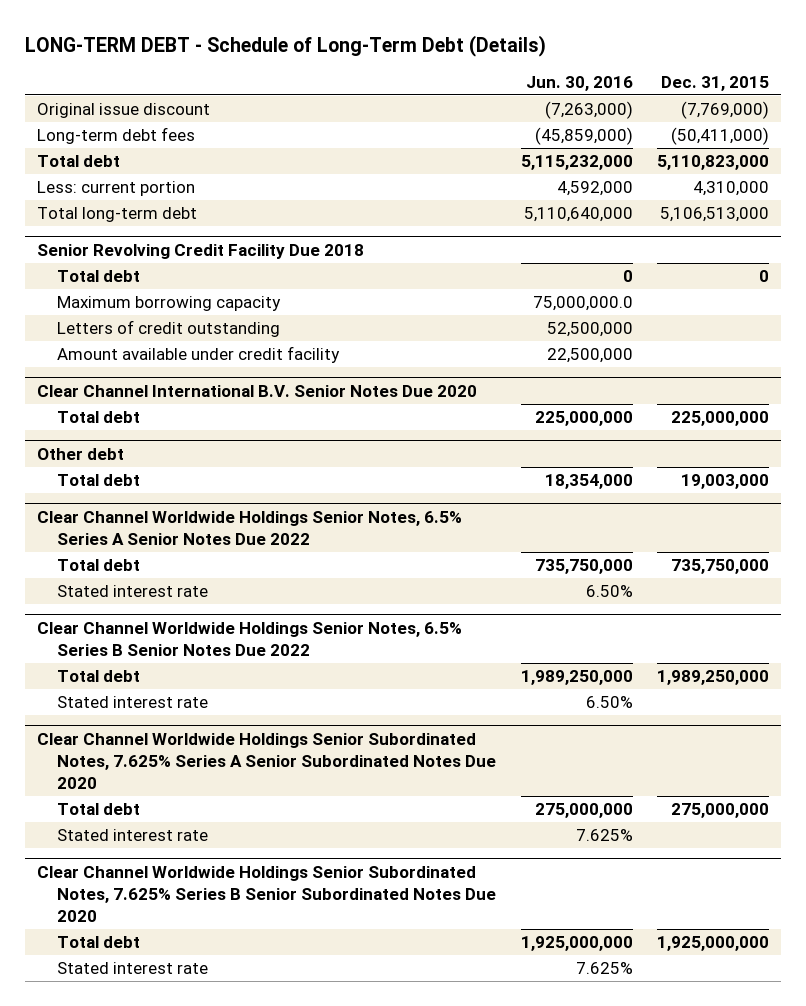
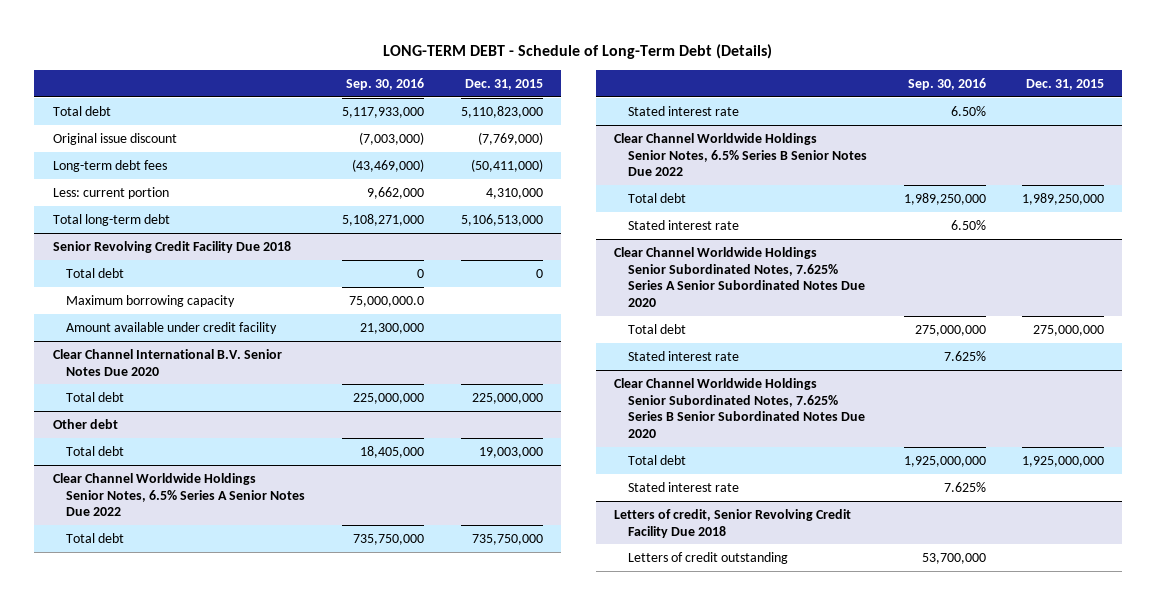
[525,75,633,91] Jun. 30, 2016 -> none
none -> [345,78,424,91] Sep. 30, 2016
[37,155,121,168] Total debt -> [52,105,111,116] Total debt
[57,320,281,338] Letters of credit outstanding -> none
none -> [614,508,852,538] Letters of credit, Senior Revolving Credit Facility Due 2018
none -> [628,551,789,564] Letters of credit outstanding

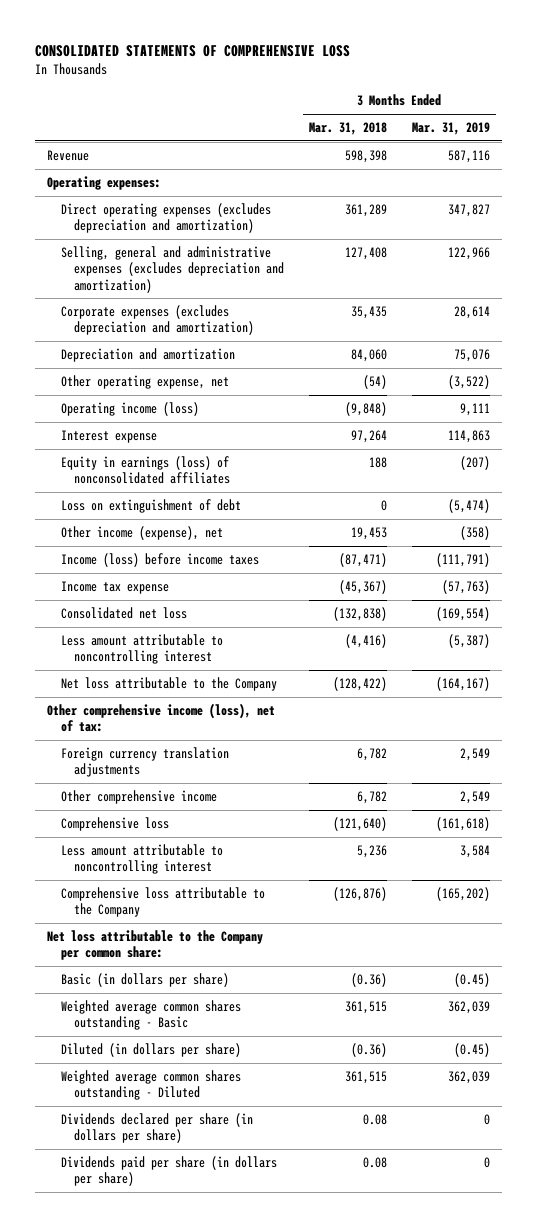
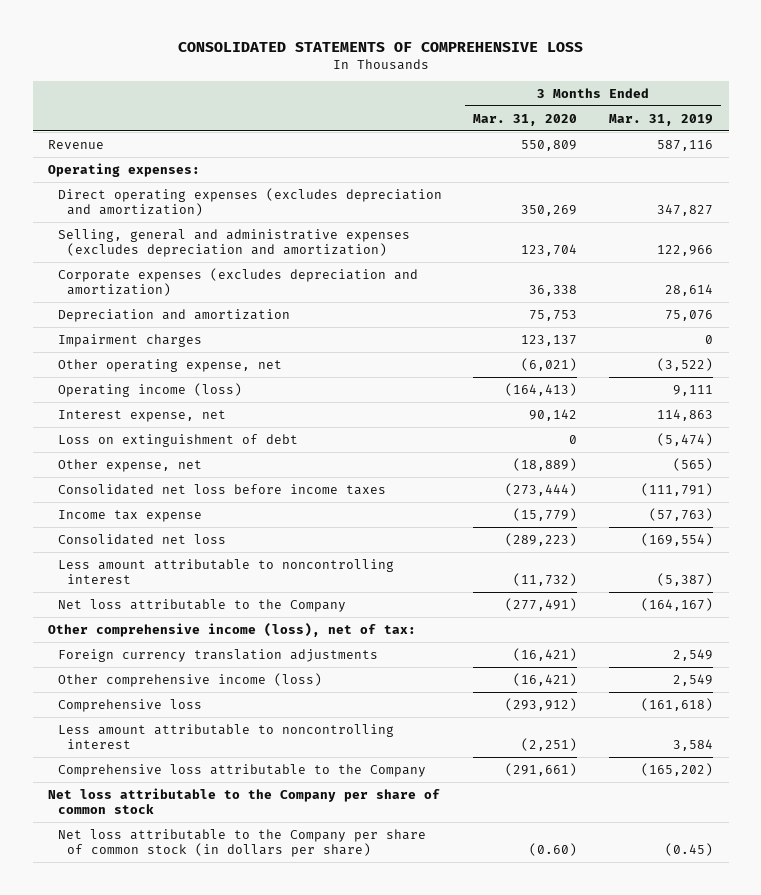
[309,122,388,136] Mar. 31, 2018 -> none
none -> [473,113,578,126] Mar. 31, 2020
none -> [57,333,202,347] Impairment charges
[60,456,231,485] Equity in earnings (loss) of nonconsolidated affiliates -> none
[60,430,157,444] Interest expense -> [57,409,226,422] Interest expense, net
[60,526,223,541] Other income (expense), net -> [57,458,202,472] Other expense, net
[459,526,490,541] (358) -> [672,457,713,471] (565)
[60,553,259,568] Income (loss) before income taxes -> [57,483,386,495] Consolidated net loss before income taxes
[60,790,217,805] Other comprehensive income -> [57,672,322,687] Other comprehensive income (loss)
[60,1000,241,1031] Weighted average common shares outstanding - Basic -> none
[60,1043,241,1058] Diluted (in dollars per share) -> none
[60,1070,241,1101] Weighted average common shares outstanding - Diluted -> none
[60,1113,253,1144] Dividends declared per share (in dollars per share) -> none
[60,1156,277,1187] Dividends paid per share (in dollars per share) -> none
[47,930,264,961] Net loss attributable to the Company per common share: -> [48,787,441,814] Net loss attributable to the Company per share of common stock
[60,973,229,988] Basic (in dollars per share) -> [57,828,426,857] Net loss attributable to the Company per share of common stock (in dollars per share)

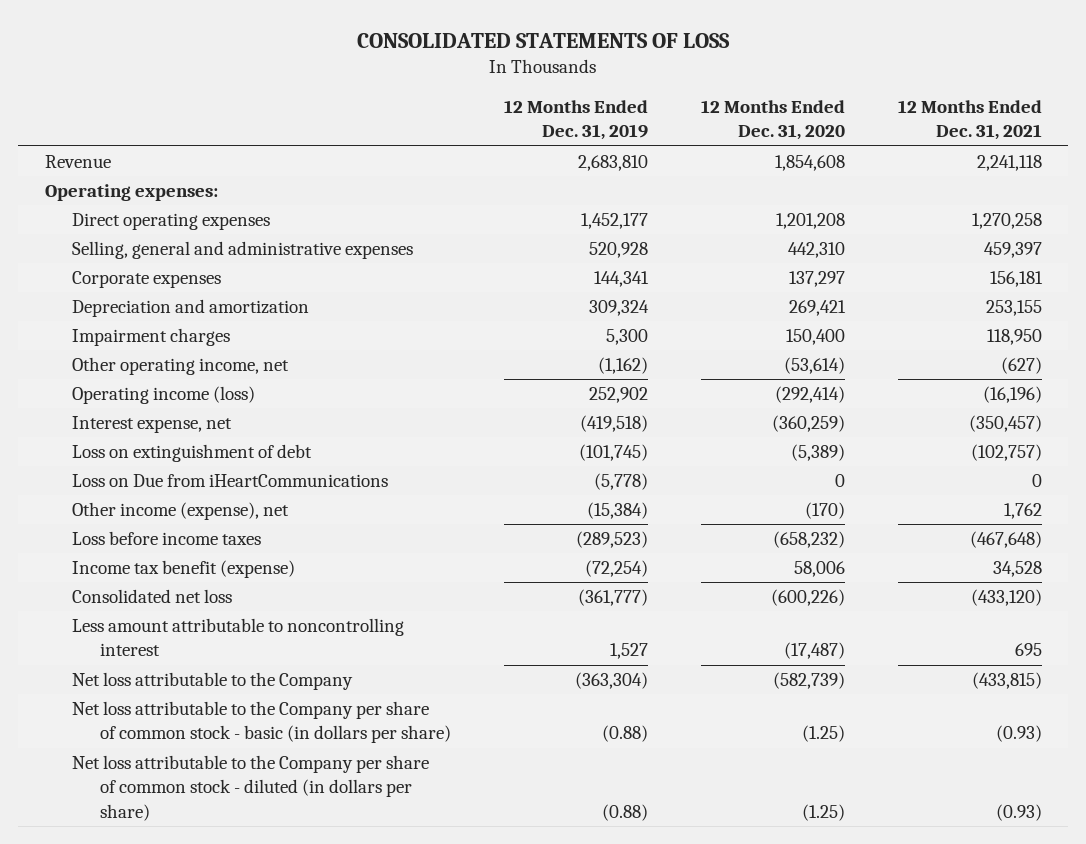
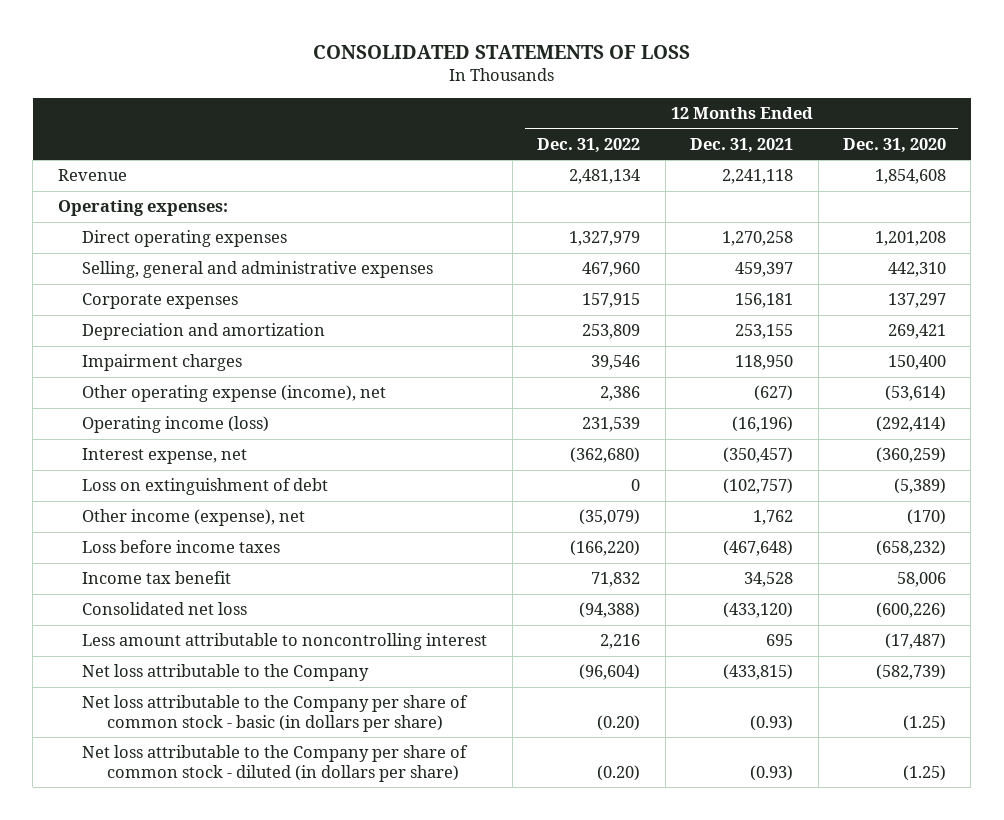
[503,100,648,141] 12 Months Ended Dec. 31, 2019 -> none
none -> [537,137,641,153] Dec. 31, 2022
[72,357,290,376] Other operating income, net -> [82,385,387,403] Other operating expense (income), net
[72,474,389,488] Loss on Due from iHeartCommunications -> none
[72,560,296,579] Income tax benefit (expense) -> [82,571,232,585] Income tax benefit

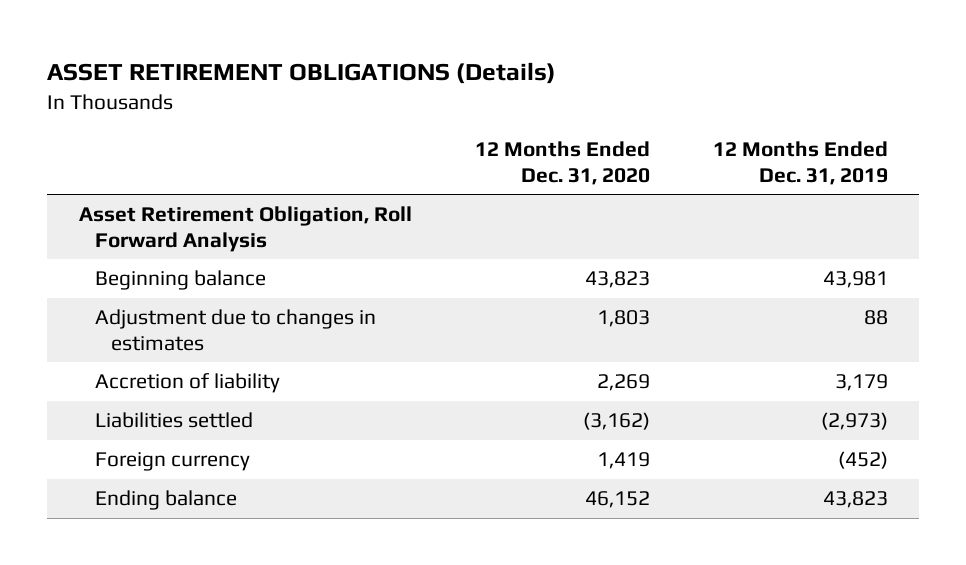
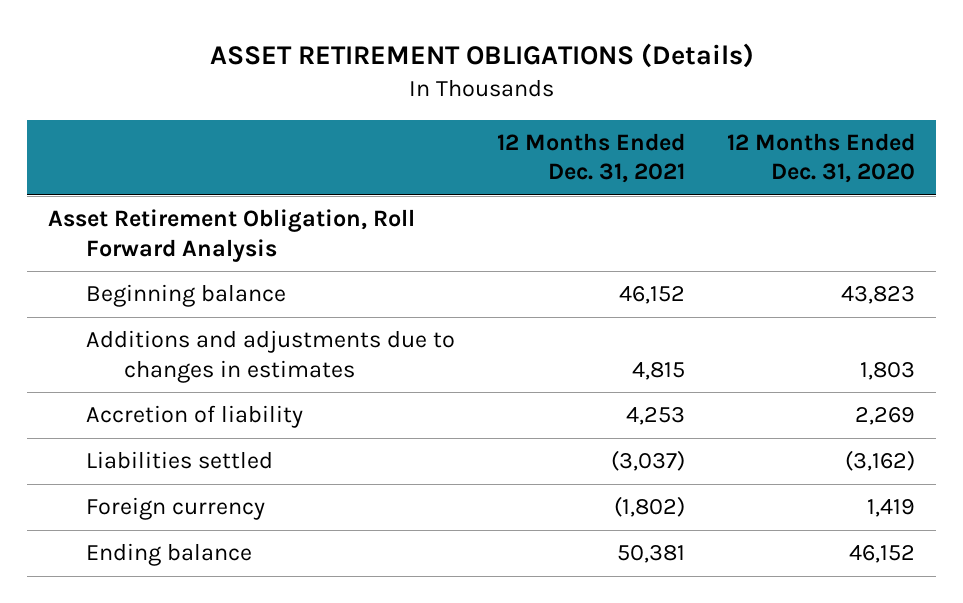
[712,141,888,185] 12 Months Ended Dec. 31, 2019 -> none
none -> [497,133,686,184] 12 Months Ended Dec. 31, 2021
[94,309,376,351] Adjustment due to changes in estimates -> [86,330,456,383] Additions and adjustments due to changes in estimates

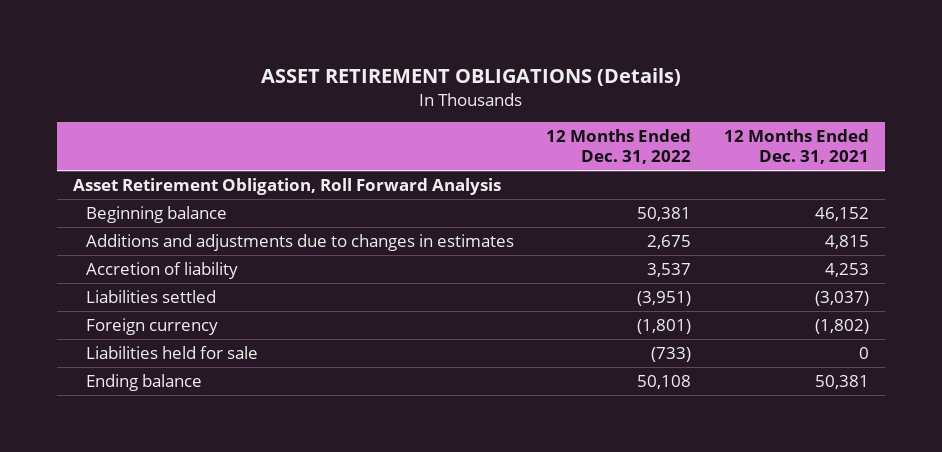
[726,133,915,184] 12 Months Ended Dec. 31, 2020 -> none
none -> [546,129,692,165] 12 Months Ended Dec. 31, 2022
none -> [85,346,258,360] Liabilities held for sale

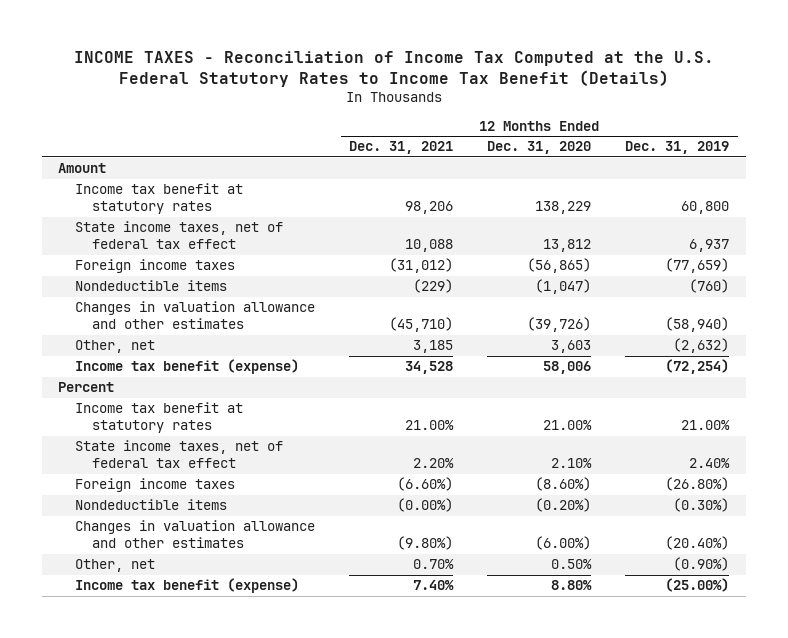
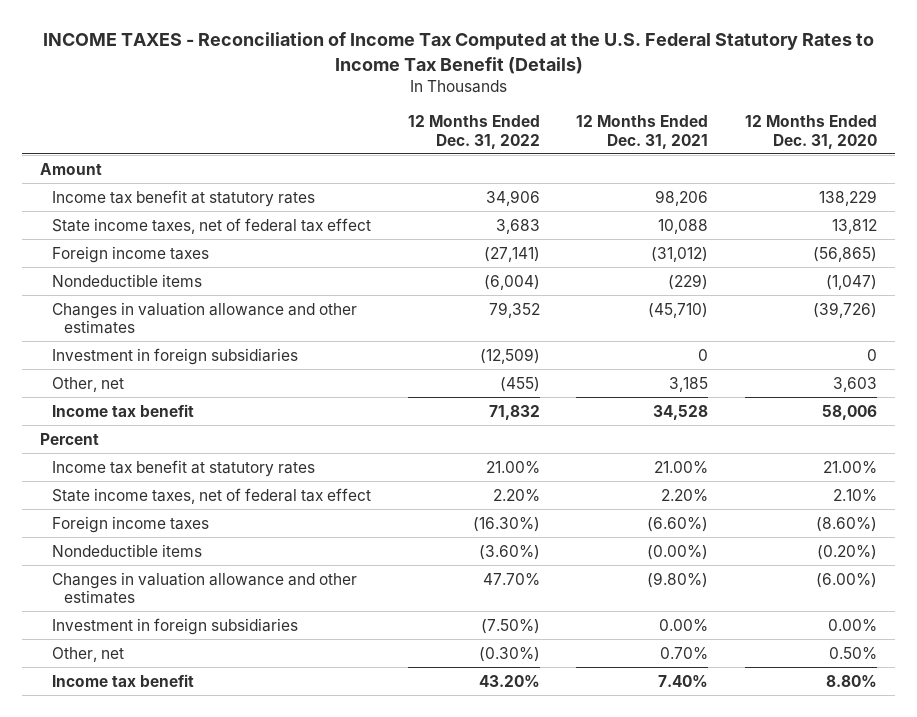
[625,141,730,155] Dec. 31, 2019 -> none
none -> [407,115,540,149] 12 Months Ended Dec. 31, 2022
none -> [52,347,299,365] Investment in foreign subsidiaries
[75,359,300,375] Income tax benefit (expense) -> [52,403,195,417] Income tax benefit
none -> [52,617,299,635] Investment in foreign subsidiaries
[75,578,300,594] Income tax benefit (expense) -> [52,673,195,687] Income tax benefit

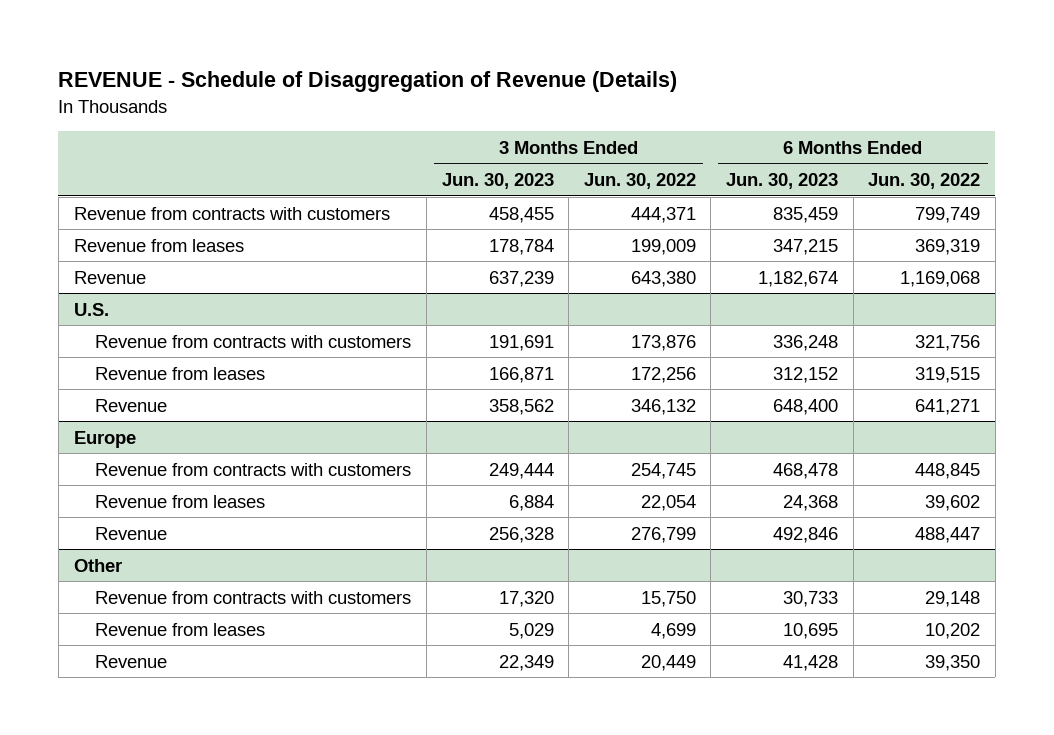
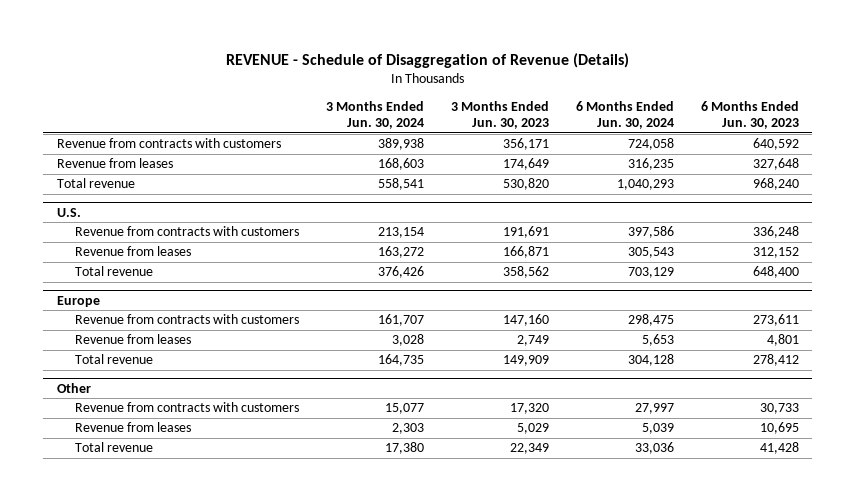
[583,173,696,190] Jun. 30, 2022 -> none
[868,173,981,190] Jun. 30, 2022 -> none
none -> [325,101,424,130] 3 Months Ended Jun. 30, 2024
none -> [575,101,674,130] 6 Months Ended Jun. 30, 2024
[488,206,554,223] 458,455 -> [502,138,549,151] 356,171
[773,206,839,223] 835,459 -> [752,138,799,151] 640,592
[488,238,554,255] 178,784 -> [502,158,549,171] 174,649
[773,238,839,255] 347,215 -> [752,158,799,171] 327,648
[73,270,146,284] Revenue -> [56,178,135,189] Total revenue
[488,270,554,287] 637,239 -> [502,178,549,191] 530,820
[758,270,839,287] 1,182,674 -> [752,178,799,191] 968,240
[95,398,168,412] Revenue -> [74,266,153,277] Total revenue
[488,462,554,479] 249,444 -> [502,314,549,327] 147,160
[773,462,839,479] 468,478 -> [752,314,799,327] 273,611
[508,494,554,511] 6,884 -> [516,335,549,347] 2,749
[783,494,839,511] 24,368 -> [766,334,799,347] 4,801
[95,526,168,540] Revenue -> [74,354,153,365] Total revenue
[488,526,554,543] 256,328 -> [502,355,549,367] 149,909
[773,526,839,543] 492,846 -> [752,354,799,367] 278,412
[95,654,168,668] Revenue -> [74,442,153,453] Total revenue

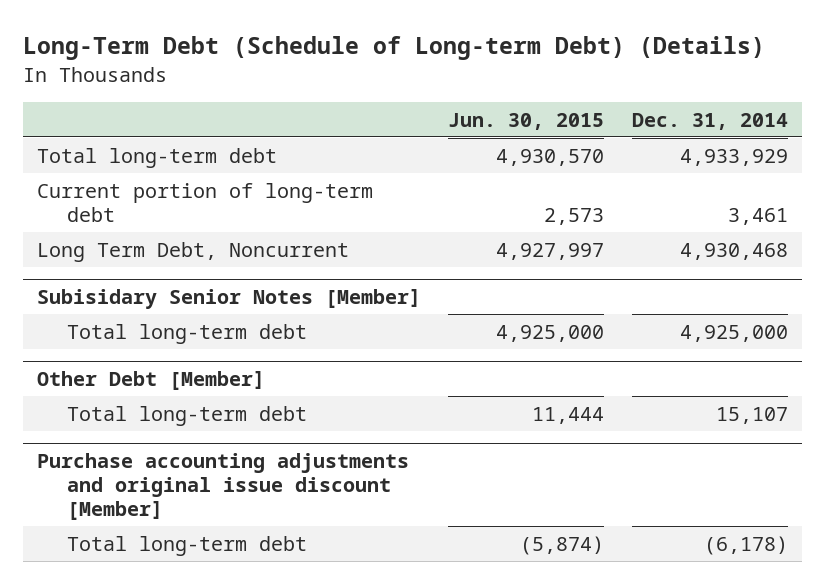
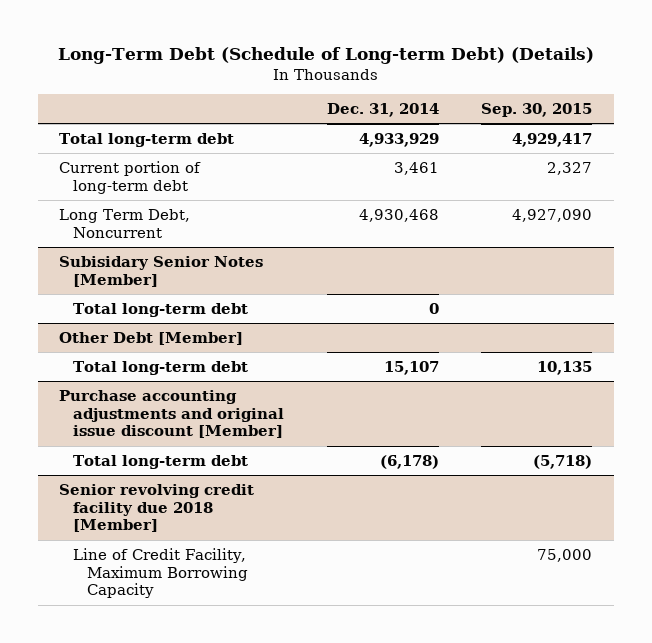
[448,112,605,130] Jun. 30, 2015 -> none
none -> [481,102,593,117] Sep. 30, 2015
[680,324,789,342] 4,925,000 -> [428,302,439,314] 0
none -> [59,483,255,533] Senior revolving credit facility due 2018 [Member]
none -> [73,547,249,599] Line of Credit Facility, Maximum Borrowing Capacity

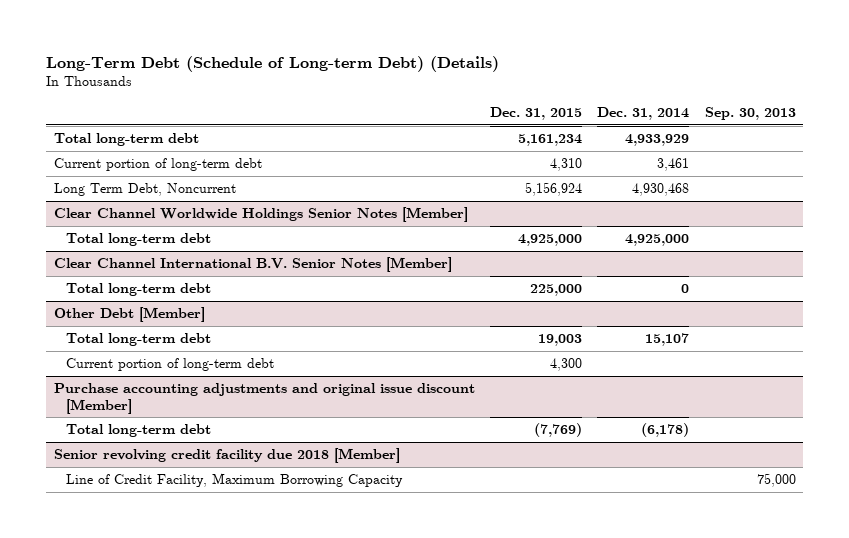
[481,102,593,117] Sep. 30, 2015 -> none
none -> [490,107,583,121] Dec. 31, 2015
none -> [704,107,796,121] Sep. 30, 2013
[59,255,264,287] Subisidary Senior Notes [Member] -> [53,207,468,223] Clear Channel Worldwide Holdings Senior Notes [Member]
none -> [65,233,211,247] Total long-term debt
none -> [53,257,452,273] Clear Channel International B.V. Senior Notes [Member]
none -> [65,358,274,372] Current portion of long-term debt

